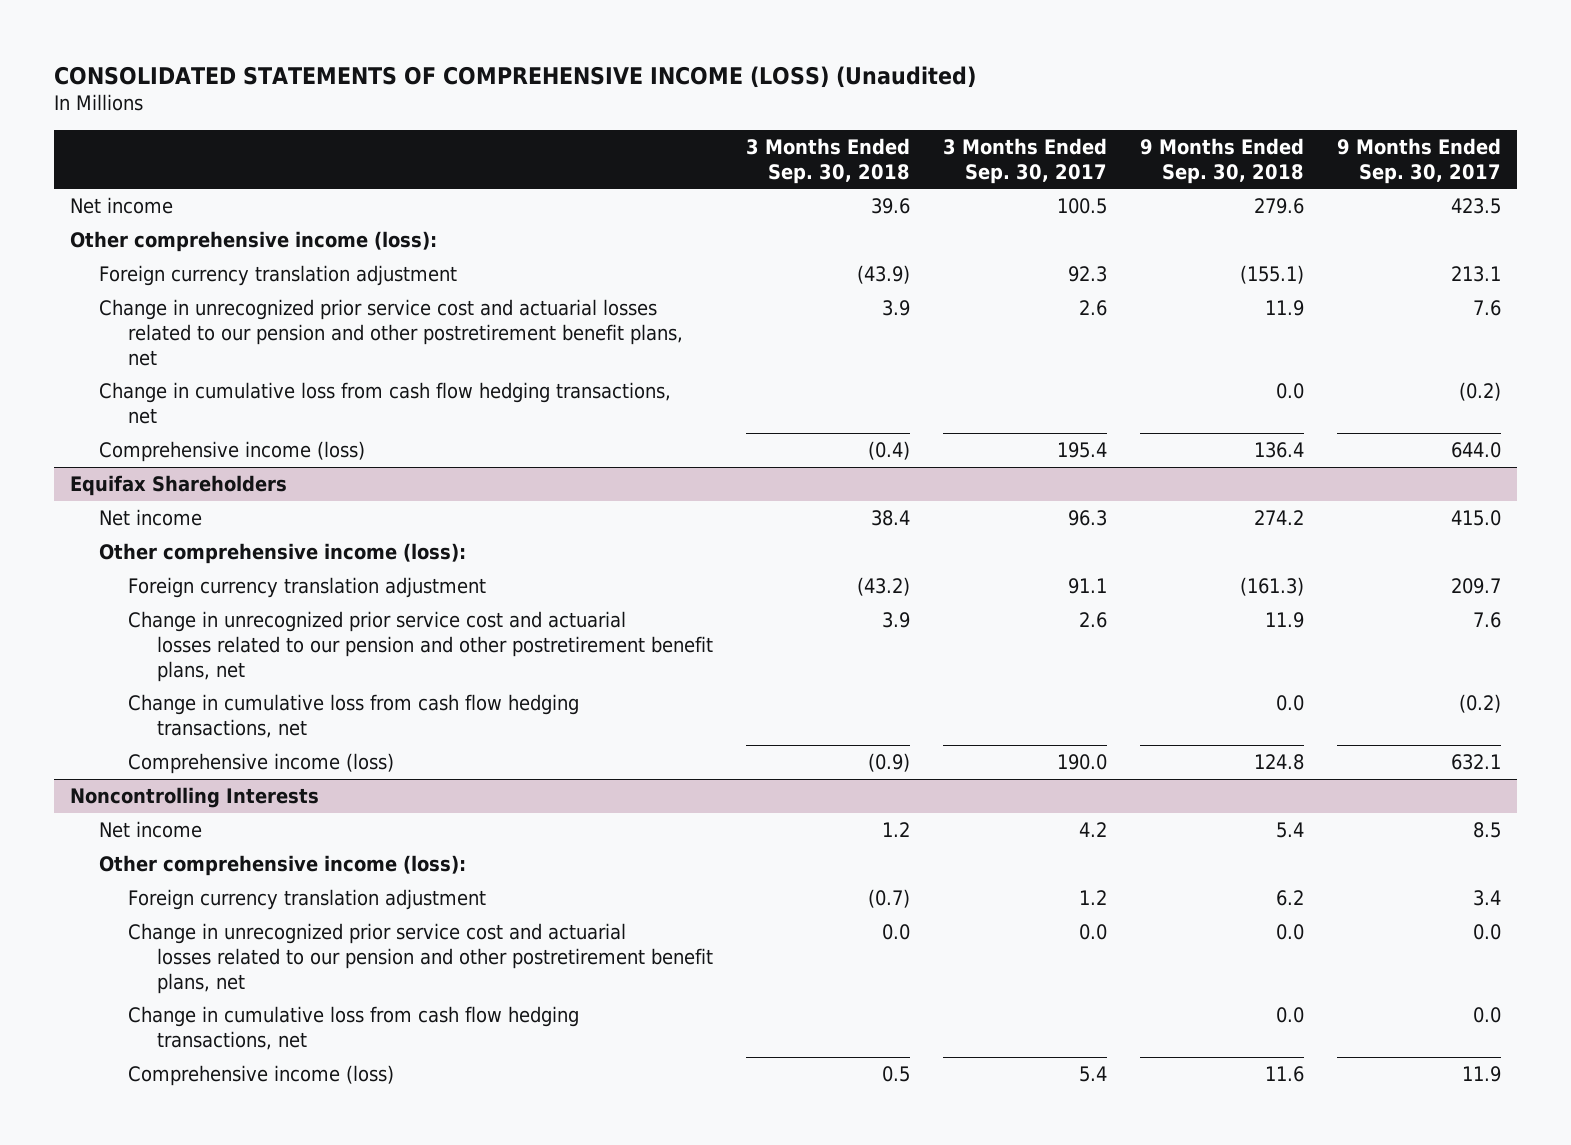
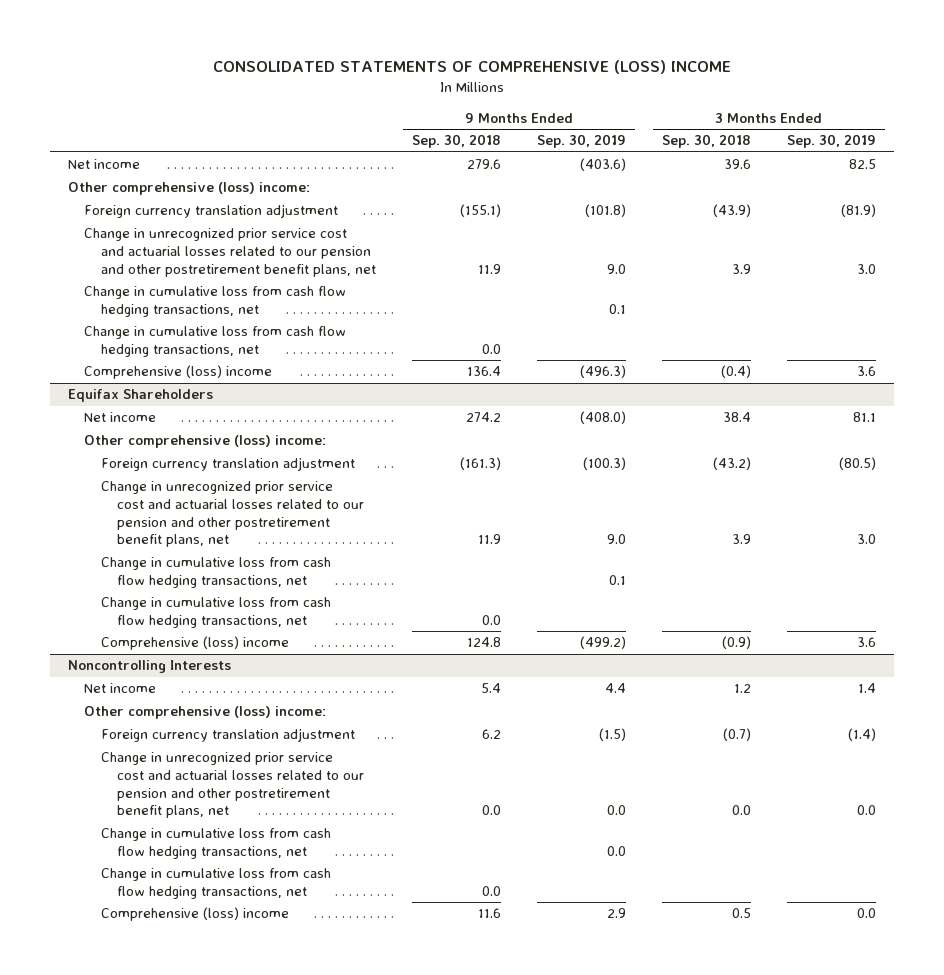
[53,65,976,88] CONSOLIDATED STATEMENTS OF COMPREHENSIVE INCOME (LOSS) (Unaudited) -> [212,60,731,75] CONSOLIDATED STATEMENTS OF COMPREHENSIVE (LOSS) INCOME
[942,137,1107,184] 3 Months Ended Sep. 30, 2017 -> none
[1336,137,1501,184] 9 Months Ended Sep. 30, 2017 -> none
none -> [536,134,626,149] Sep. 30, 2019
none -> [786,134,876,149] Sep. 30, 2019
[70,230,438,252] Other comprehensive income (loss): -> [67,182,310,196] Other comprehensive (loss) income:
none -> [84,286,347,317] Change in cumulative loss from cash flow hedging transactions, net
[98,440,365,462] Comprehensive income (loss) -> [84,365,273,380] Comprehensive (loss) income
[98,542,466,564] Other comprehensive income (loss): -> [84,435,327,449] Other comprehensive (loss) income:
none -> [100,557,331,588] Change in cumulative loss from cash flow hedging transactions, net
[127,752,394,774] Comprehensive income (loss) -> [100,636,289,651] Comprehensive (loss) income
[98,854,466,876] Other comprehensive income (loss): -> [84,706,327,720] Other comprehensive (loss) income:
none -> [100,828,331,859] Change in cumulative loss from cash flow hedging transactions, net
[127,1064,394,1086] Comprehensive income (loss) -> [100,907,289,922] Comprehensive (loss) income

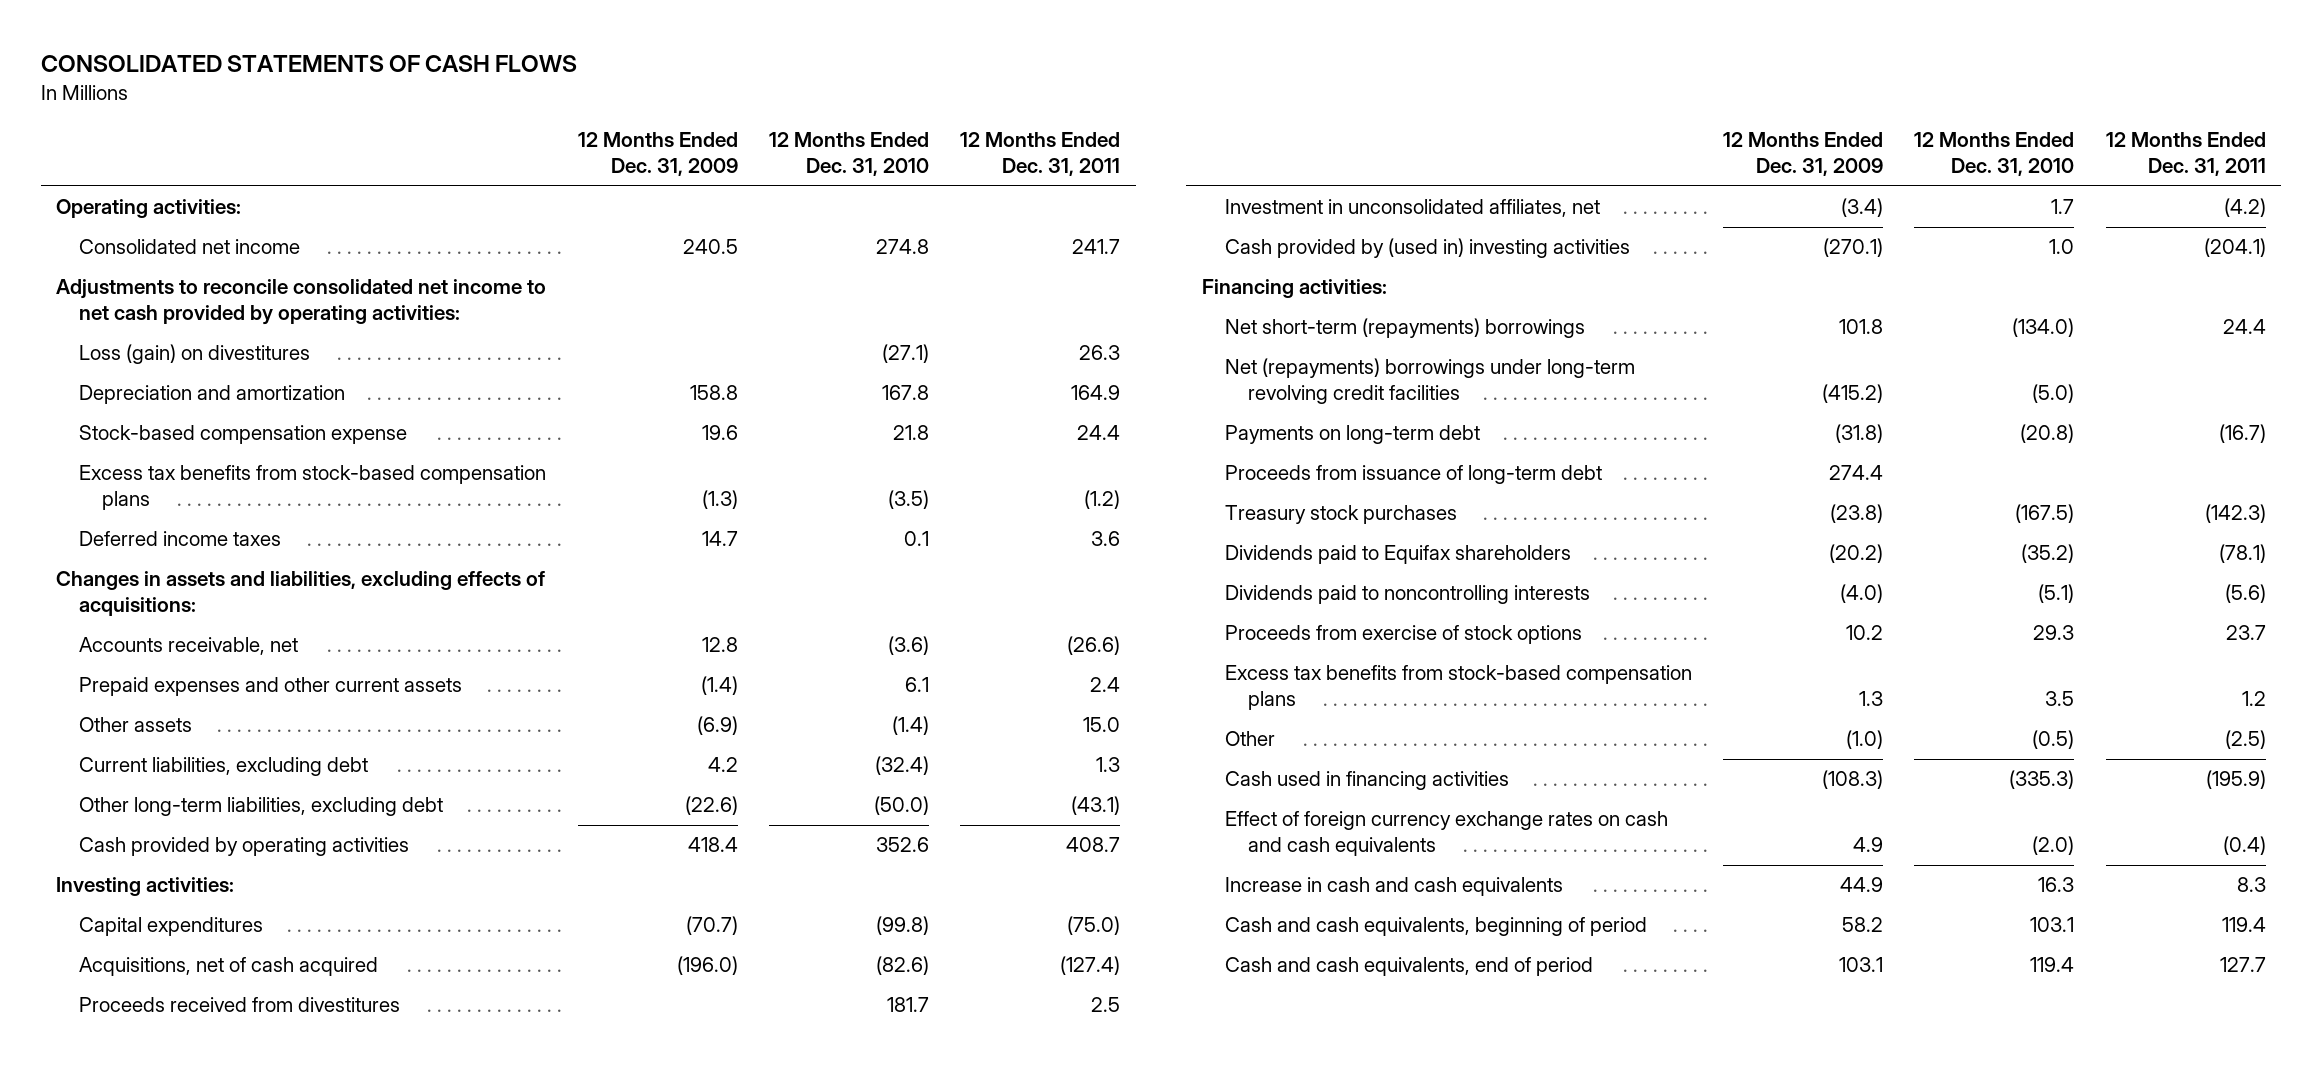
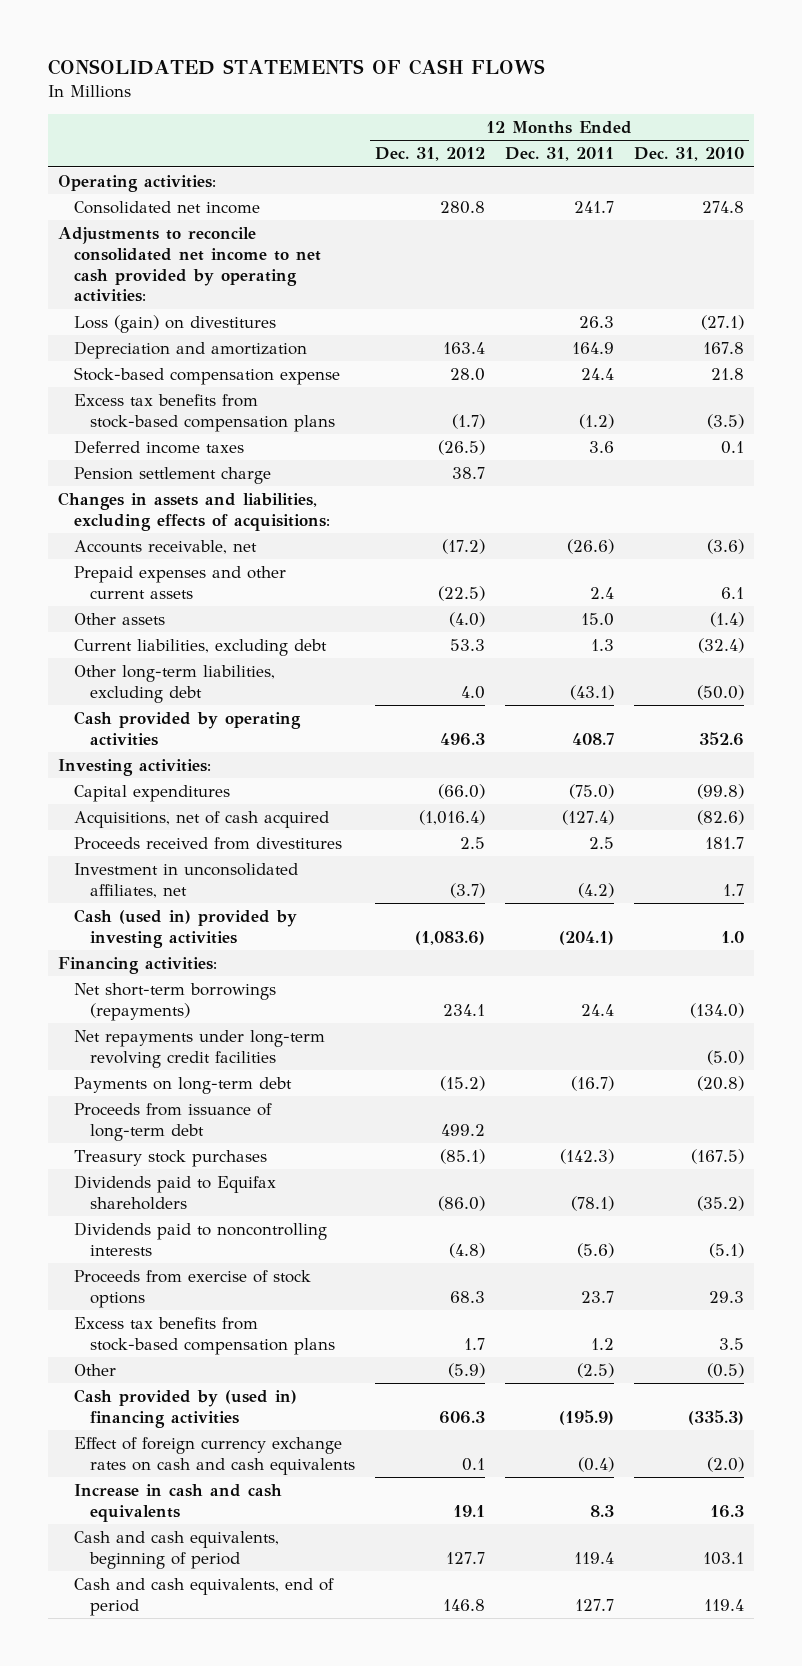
[577,132,738,177] 12 Months Ended Dec. 31, 2009 -> none
none -> [374,147,485,162] Dec. 31, 2012
none -> [74,467,272,485] Pension settlement charge
[1224,238,1630,259] Cash provided by (used in) investing activities -> [74,909,298,948] Cash (used in) provided by investing activities
[1224,318,1585,339] Net short-term (repayments) borrowings -> [74,983,277,1021] Net short-term borrowings (repayments)
[1224,358,1635,405] Net (repayments) borrowings under long-term revolving credit facilities -> [74,1030,326,1068] Net repayments under long-term revolving credit facilities
[1224,771,1509,791] Cash used in financing activities -> [74,1389,298,1428] Cash provided by (used in) financing activities

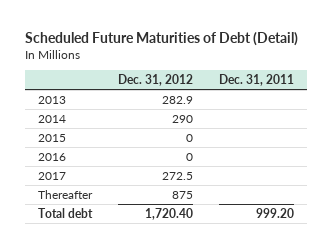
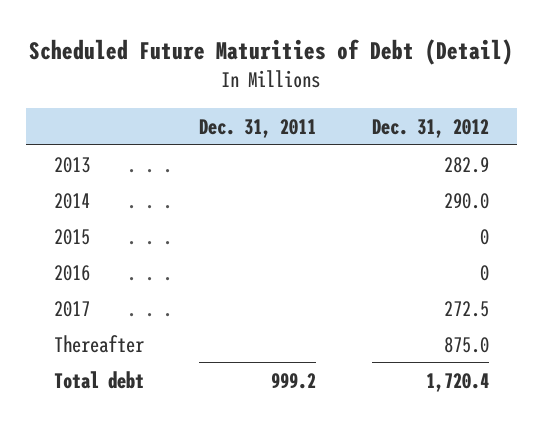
[172,114,194,123] 290 -> [443,192,489,209] 290.0
[172,190,194,199] 875 -> [443,336,489,353] 875.0
[145,207,194,220] 1,720.40 -> [425,372,489,392] 1,720.4
[255,207,294,218] 999.20 -> [271,372,317,389] 999.2

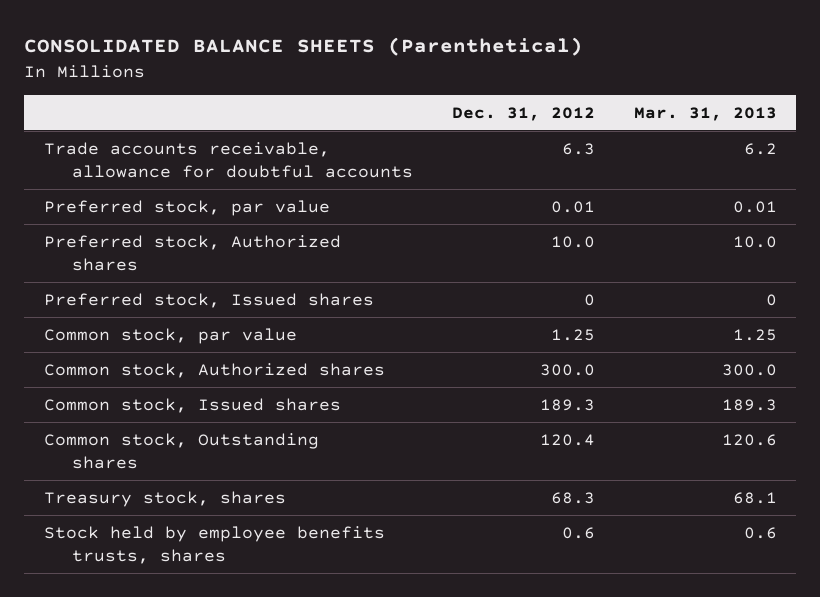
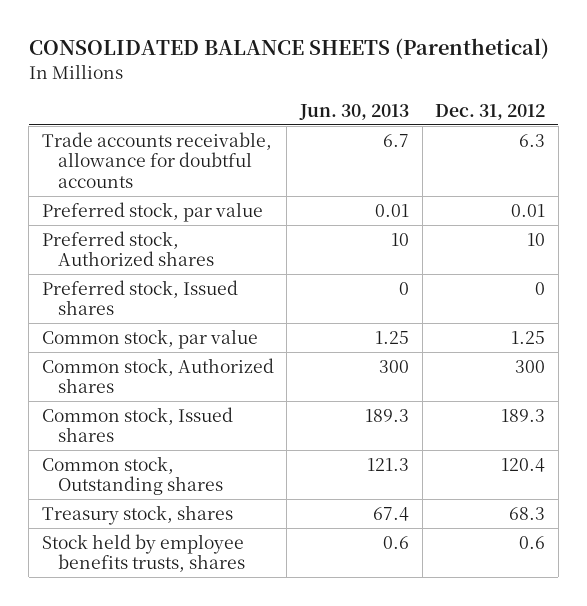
[633,106,777,121] Mar. 31, 2013 -> none
none -> [298,103,409,120] Jun. 30, 2013
[550,235,595,248] 10.0 -> [527,232,546,246] 10
[539,363,595,376] 300.0 -> [515,359,546,373] 300

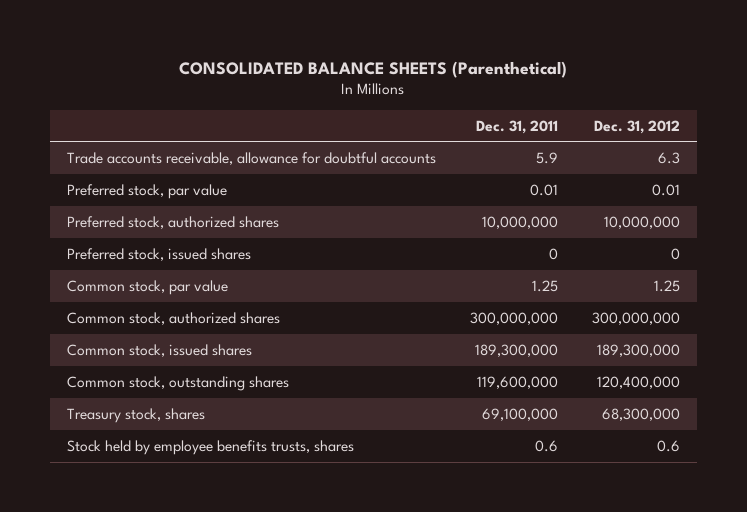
[298,103,409,120] Jun. 30, 2013 -> none
none -> [475,119,558,134] Dec. 31, 2011
[41,230,214,267] Preferred stock, Authorized shares -> [66,215,279,229] Preferred stock, authorized shares
[527,232,546,246] 10 -> [604,215,681,229] 10,000,000
[41,279,238,316] Preferred stock, Issued shares -> [66,247,251,261] Preferred stock, issued shares
[41,357,274,394] Common stock, Authorized shares -> [66,311,280,325] Common stock, authorized shares
[515,359,546,373] 300 -> [592,311,681,325] 300,000,000
[41,406,233,443] Common stock, Issued shares -> [66,343,252,357] Common stock, issued shares
[501,408,546,422] 189.3 -> [597,343,681,357] 189,300,000
[41,455,223,496] Common stock, Outstanding shares -> [66,375,289,391] Common stock, outstanding shares
[501,457,546,472] 120.4 -> [597,375,681,389] 120,400,000
[509,506,546,520] 68.3 -> [602,407,681,421] 68,300,000

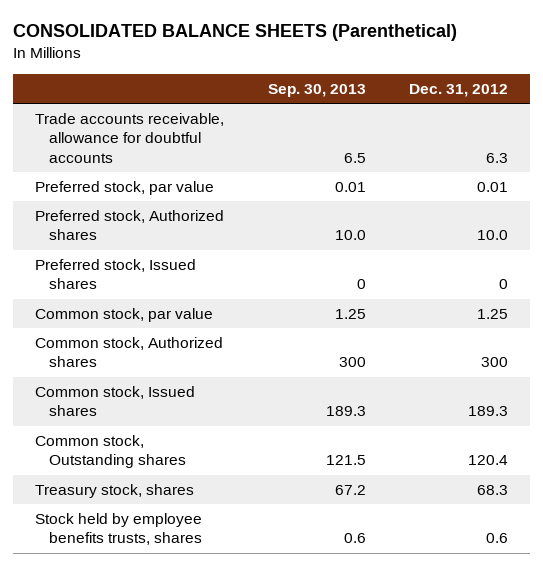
[475,119,558,134] Dec. 31, 2011 -> none
none -> [267,84,366,98] Sep. 30, 2013
[66,215,279,229] Preferred stock, authorized shares -> [34,210,224,241] Preferred stock, Authorized shares
[604,215,681,229] 10,000,000 -> [477,230,509,241] 10.0
[66,247,251,261] Preferred stock, issued shares -> [34,259,196,290] Preferred stock, Issued shares
[66,311,280,325] Common stock, authorized shares -> [34,337,223,368] Common stock, Authorized shares
[592,311,681,325] 300,000,000 -> [481,357,509,368] 300
[66,343,252,357] Common stock, issued shares -> [34,386,195,417] Common stock, Issued shares
[597,343,681,357] 189,300,000 -> [468,406,509,417] 189.3
[66,375,289,391] Common stock, outstanding shares -> [34,435,187,469] Common stock, Outstanding shares
[597,375,681,389] 120,400,000 -> [468,455,509,466] 120.4
[602,407,681,421] 68,300,000 -> [477,485,509,496] 68.3

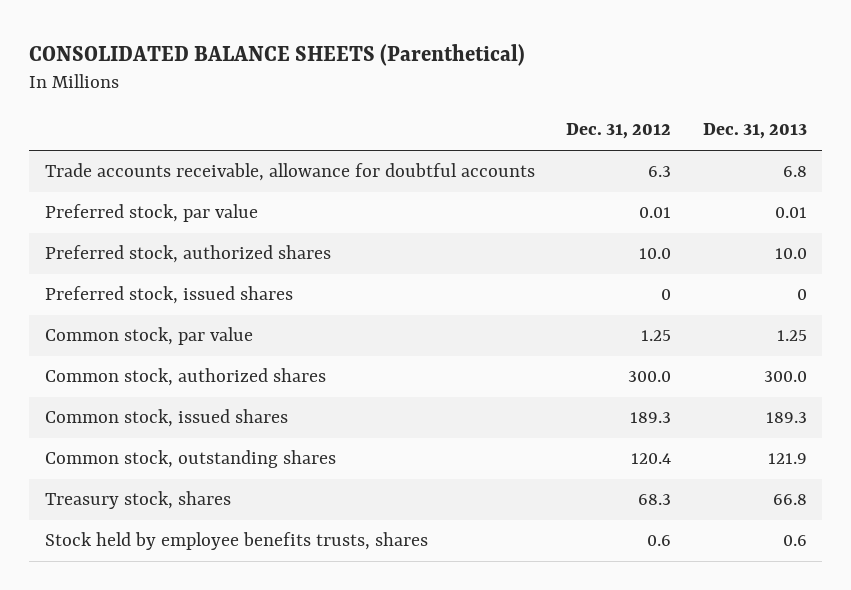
[267,84,366,98] Sep. 30, 2013 -> none
none -> [702,123,807,140] Dec. 31, 2013
[34,210,224,241] Preferred stock, Authorized shares -> [44,245,331,264] Preferred stock, authorized shares
[34,259,196,290] Preferred stock, Issued shares -> [44,286,293,305] Preferred stock, issued shares
[34,337,223,368] Common stock, Authorized shares -> [44,368,326,387] Common stock, authorized shares
[481,357,509,368] 300 -> [628,371,672,383] 300.0
[34,386,195,417] Common stock, Issued shares -> [44,409,288,428] Common stock, issued shares
[34,435,187,469] Common stock, Outstanding shares -> [44,450,336,469] Common stock, outstanding shares

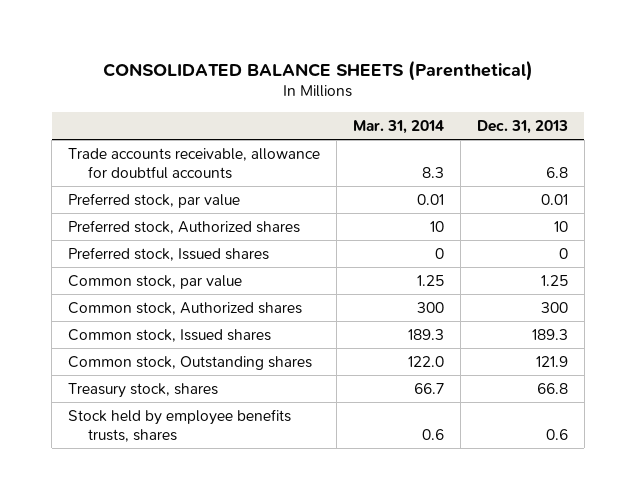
[566,123,672,140] Dec. 31, 2012 -> none
none -> [352,119,444,134] Mar. 31, 2014
[44,245,331,264] Preferred stock, authorized shares -> [68,219,301,234] Preferred stock, Authorized shares
[774,248,807,260] 10.0 -> [553,220,568,232] 10
[44,286,293,305] Preferred stock, issued shares -> [68,246,270,261] Preferred stock, Issued shares
[44,368,326,387] Common stock, authorized shares -> [68,301,303,315] Common stock, Authorized shares
[763,371,807,383] 300.0 -> [540,301,568,313] 300
[44,409,288,428] Common stock, issued shares -> [68,328,272,342] Common stock, Issued shares
[44,450,336,469] Common stock, outstanding shares -> [68,355,313,370] Common stock, Outstanding shares

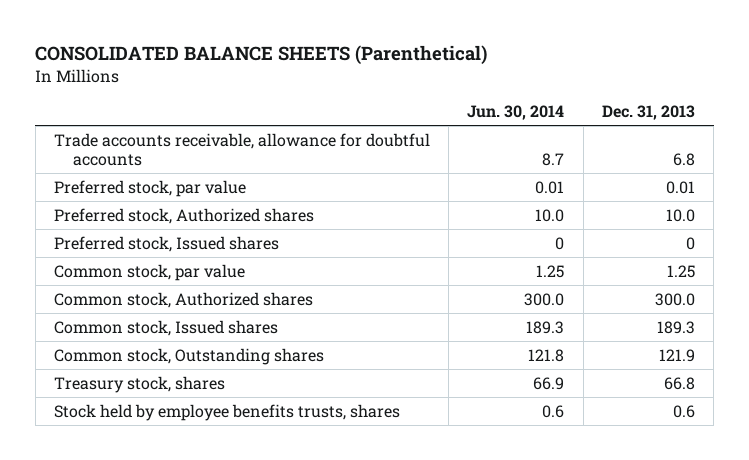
[352,119,444,134] Mar. 31, 2014 -> none
none -> [467,105,565,121] Jun. 30, 2014
[553,220,568,232] 10 -> [665,208,695,222] 10.0
[540,301,568,313] 300 -> [654,292,695,306] 300.0

